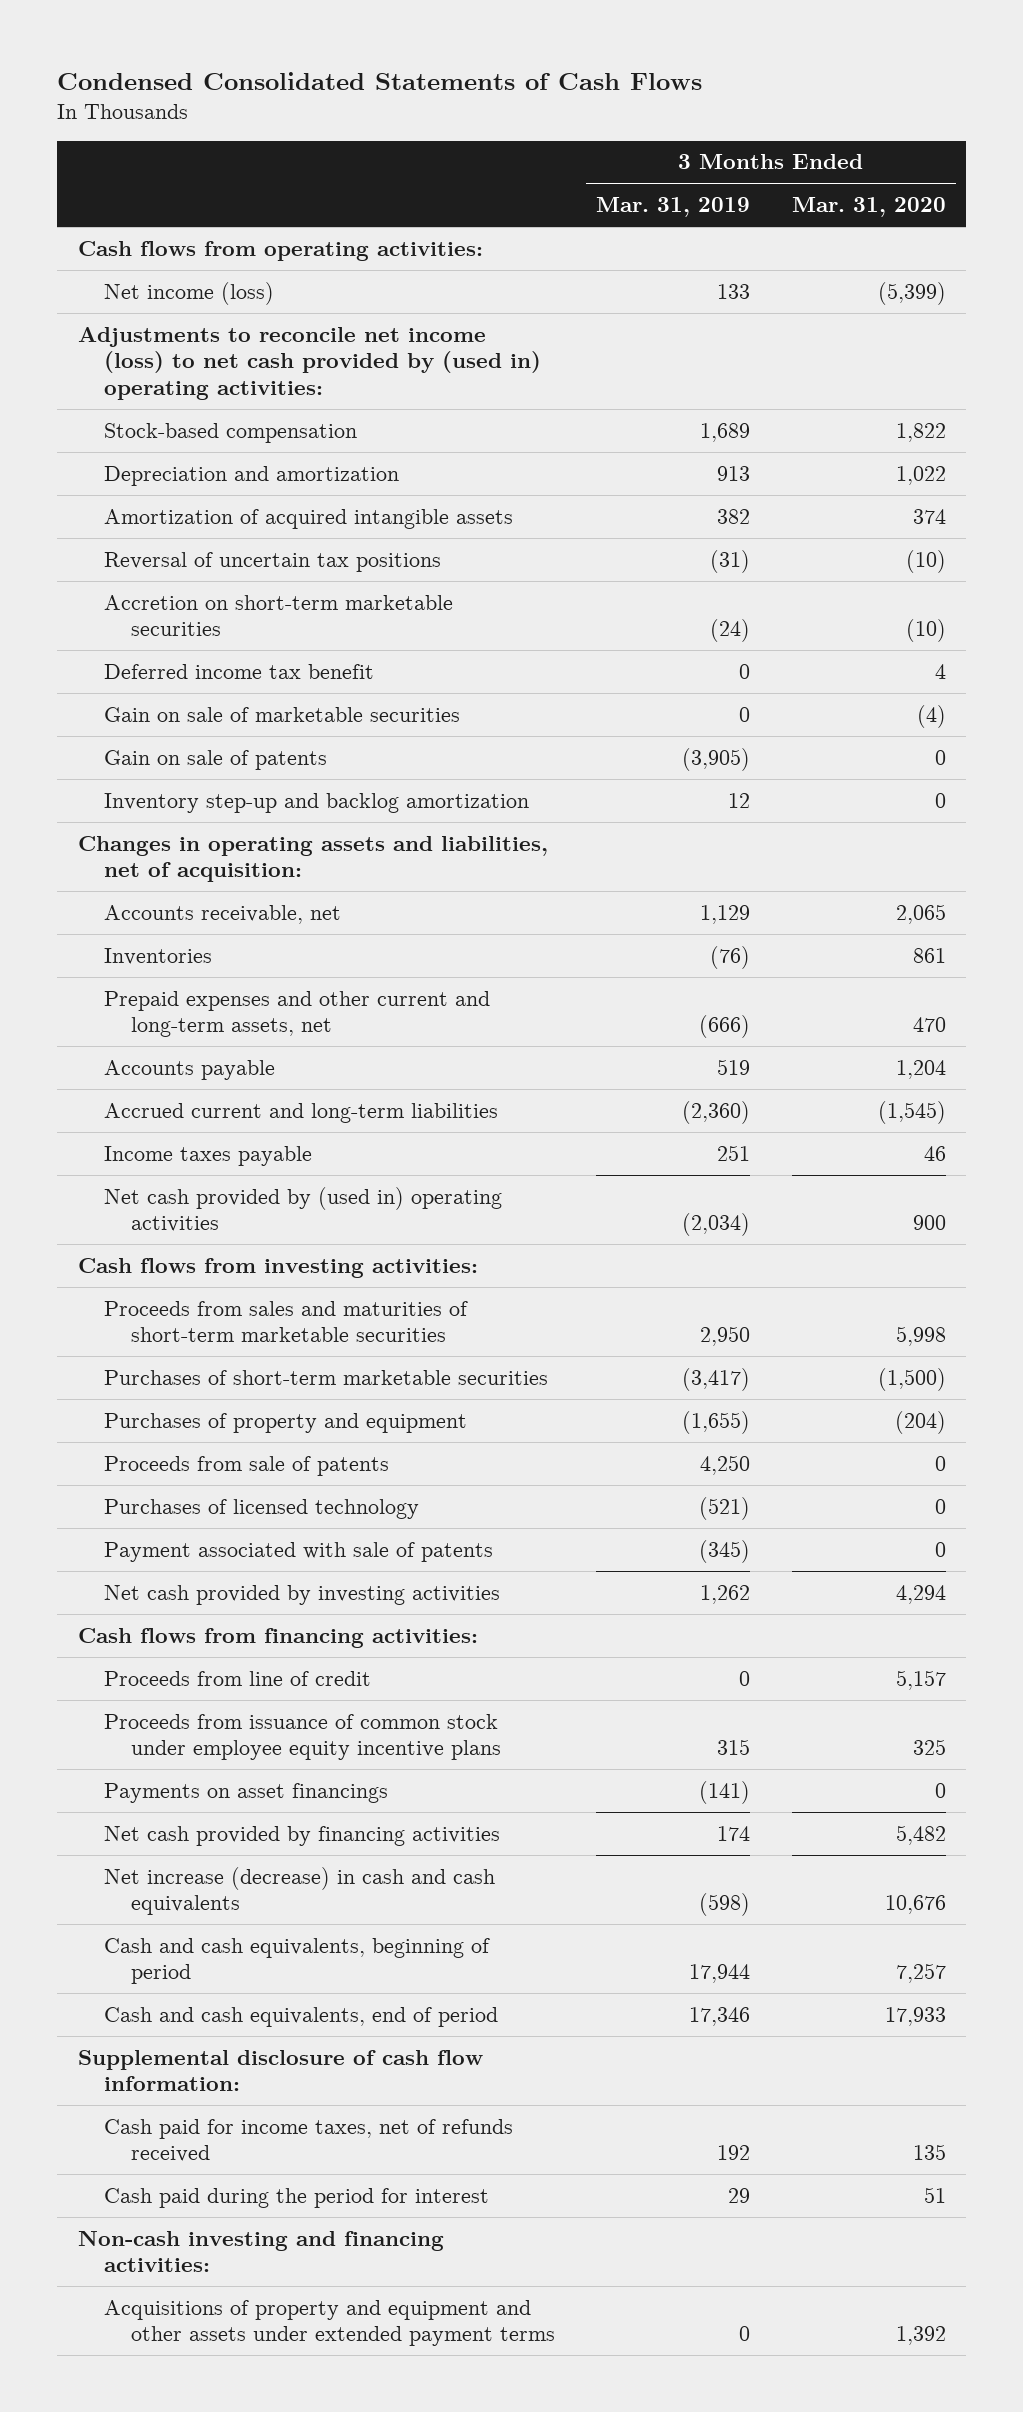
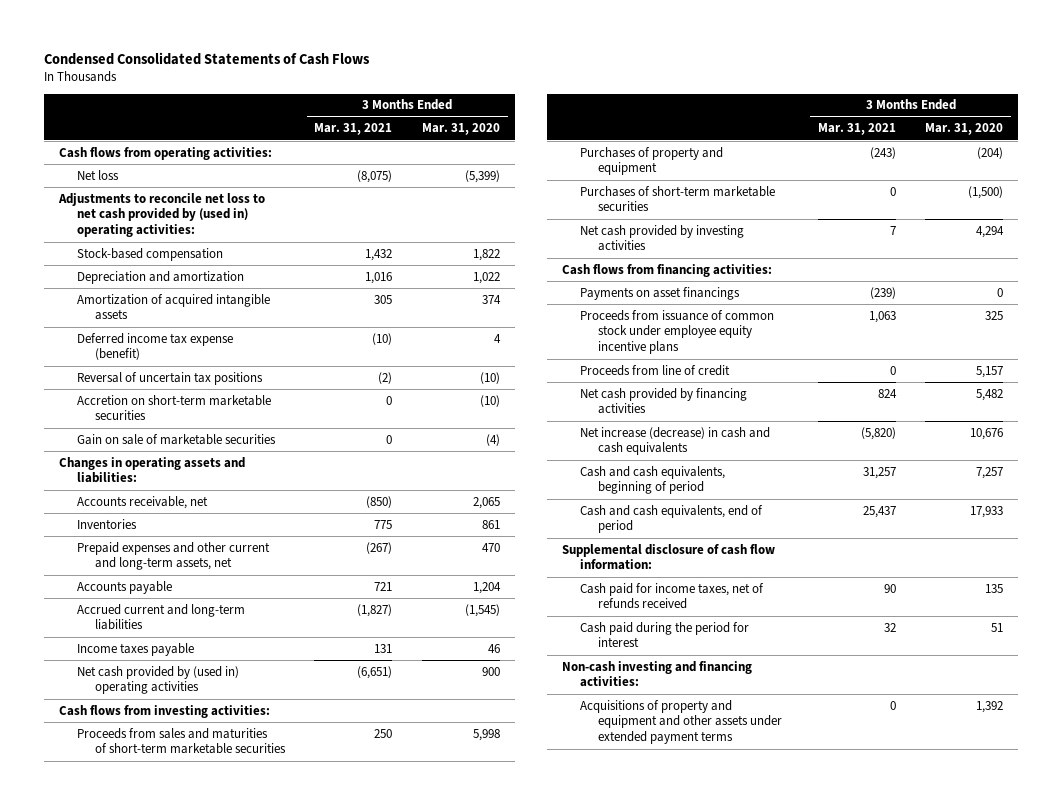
[596,197,751,218] Mar. 31, 2019 -> none
none -> [314,123,393,136] Mar. 31, 2021
[104,281,275,305] Net income (loss) -> [76,169,119,180] Net loss
[77,326,542,400] Adjustments to reconcile net income (loss) to net cash provided by (used in) operating activities: -> [57,192,265,238] Adjustments to reconcile net loss to net cash provided by (used in) operating activities:
none -> [76,332,233,361] Deferred income tax expense (benefit)
[104,663,375,679] Deferred income tax benefit -> none
[104,749,328,770] Gain on sale of patents -> none
[104,792,530,813] Inventory step-up and backlog amortization -> none
[77,835,548,883] Changes in operating assets and liabilities, net of acquisition: -> [58,456,245,484] Changes in operating assets and liabilities:
[104,1455,390,1476] Proceeds from sale of patents -> none
[104,1498,420,1519] Purchases of licensed technology -> none
[104,1541,494,1562] Payment associated with sale of patents -> none
[104,1369,549,1385] Purchases of short-term marketable securities -> [579,185,775,212] Purchases of short-term marketable securities
[104,1713,502,1761] Proceeds from issuance of common stock under employee equity incentive plans -> [579,309,774,355] Proceeds from issuance of common stock under employee equity incentive plans
[104,1670,372,1686] Proceeds from line of credit -> [579,364,730,376] Proceeds from line of credit

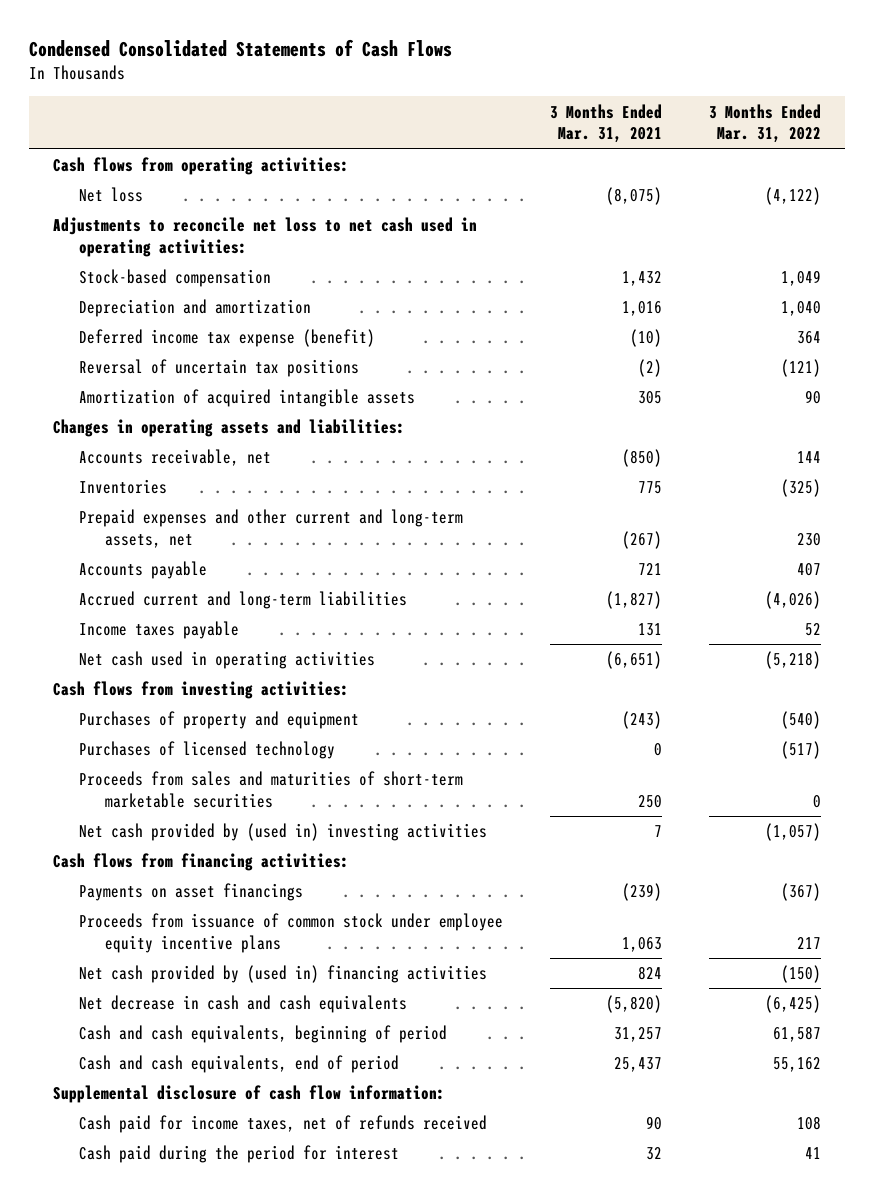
[422,123,501,136] Mar. 31, 2020 -> none
none -> [709,103,822,144] 3 Months Ended Mar. 31, 2022
[57,192,265,238] Adjustments to reconcile net loss to net cash provided by (used in) operating activities: -> [52,217,477,258] Adjustments to reconcile net loss to net cash used in operating activities:
[76,394,271,421] Accretion on short-term marketable securities -> none
[76,433,276,445] Gain on sale of marketable securities -> none
[76,293,270,321] Amortization of acquired intangible assets -> [78,389,415,408] Amortization of acquired intangible assets
[76,665,239,695] Net cash provided by (used in) operating activities -> [78,651,375,670] Net cash used in operating activities
[579,185,775,212] Purchases of short-term marketable securities -> none
none -> [78,741,335,760] Purchases of licensed technology
[76,727,286,755] Proceeds from sales and maturities of short-term marketable securities -> [78,771,463,809] Proceeds from sales and maturities of short-term marketable securities
[579,224,744,252] Net cash provided by investing activities -> [78,823,487,842] Net cash provided by (used in) investing activities
[579,364,730,376] Proceeds from line of credit -> none
[579,387,747,415] Net cash provided by financing activities -> [78,965,487,984] Net cash provided by (used in) financing activities
[579,426,770,456] Net increase (decrease) in cash and cash equivalents -> [78,995,407,1014] Net decrease in cash and cash equivalents
[561,660,752,688] Non-cash investing and financing activities: -> none
[579,699,783,745] Acquisitions of property and equipment and other assets under extended payment terms -> none

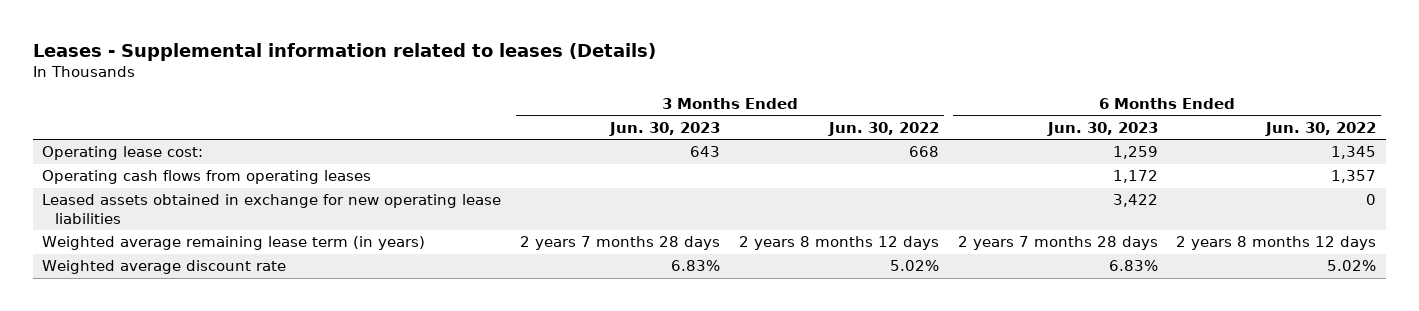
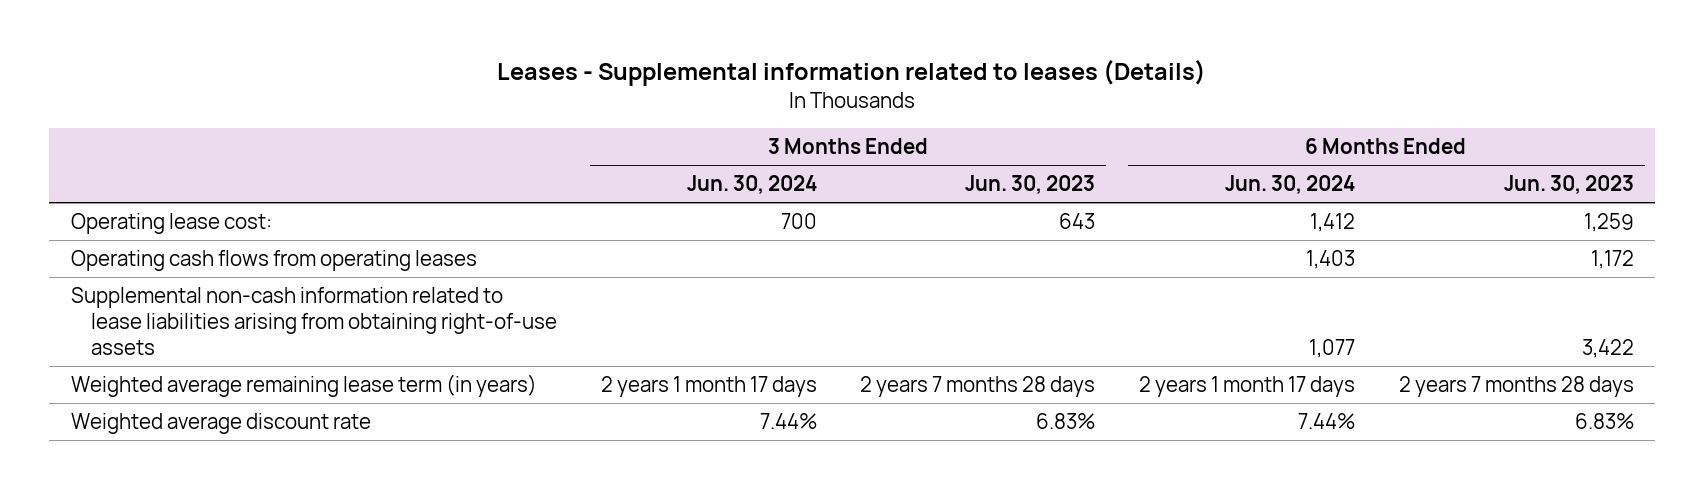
[827,121,939,136] Jun. 30, 2022 -> none
[1265,121,1377,136] Jun. 30, 2022 -> none
none -> [686,175,817,195] Jun. 30, 2024
none -> [1225,175,1356,195] Jun. 30, 2024
[42,194,502,224] Leased assets obtained in exchange for new operating lease liabilities -> [70,287,558,355] Supplemental non-cash information related to lease liabilities arising from obtaining right-of-use assets

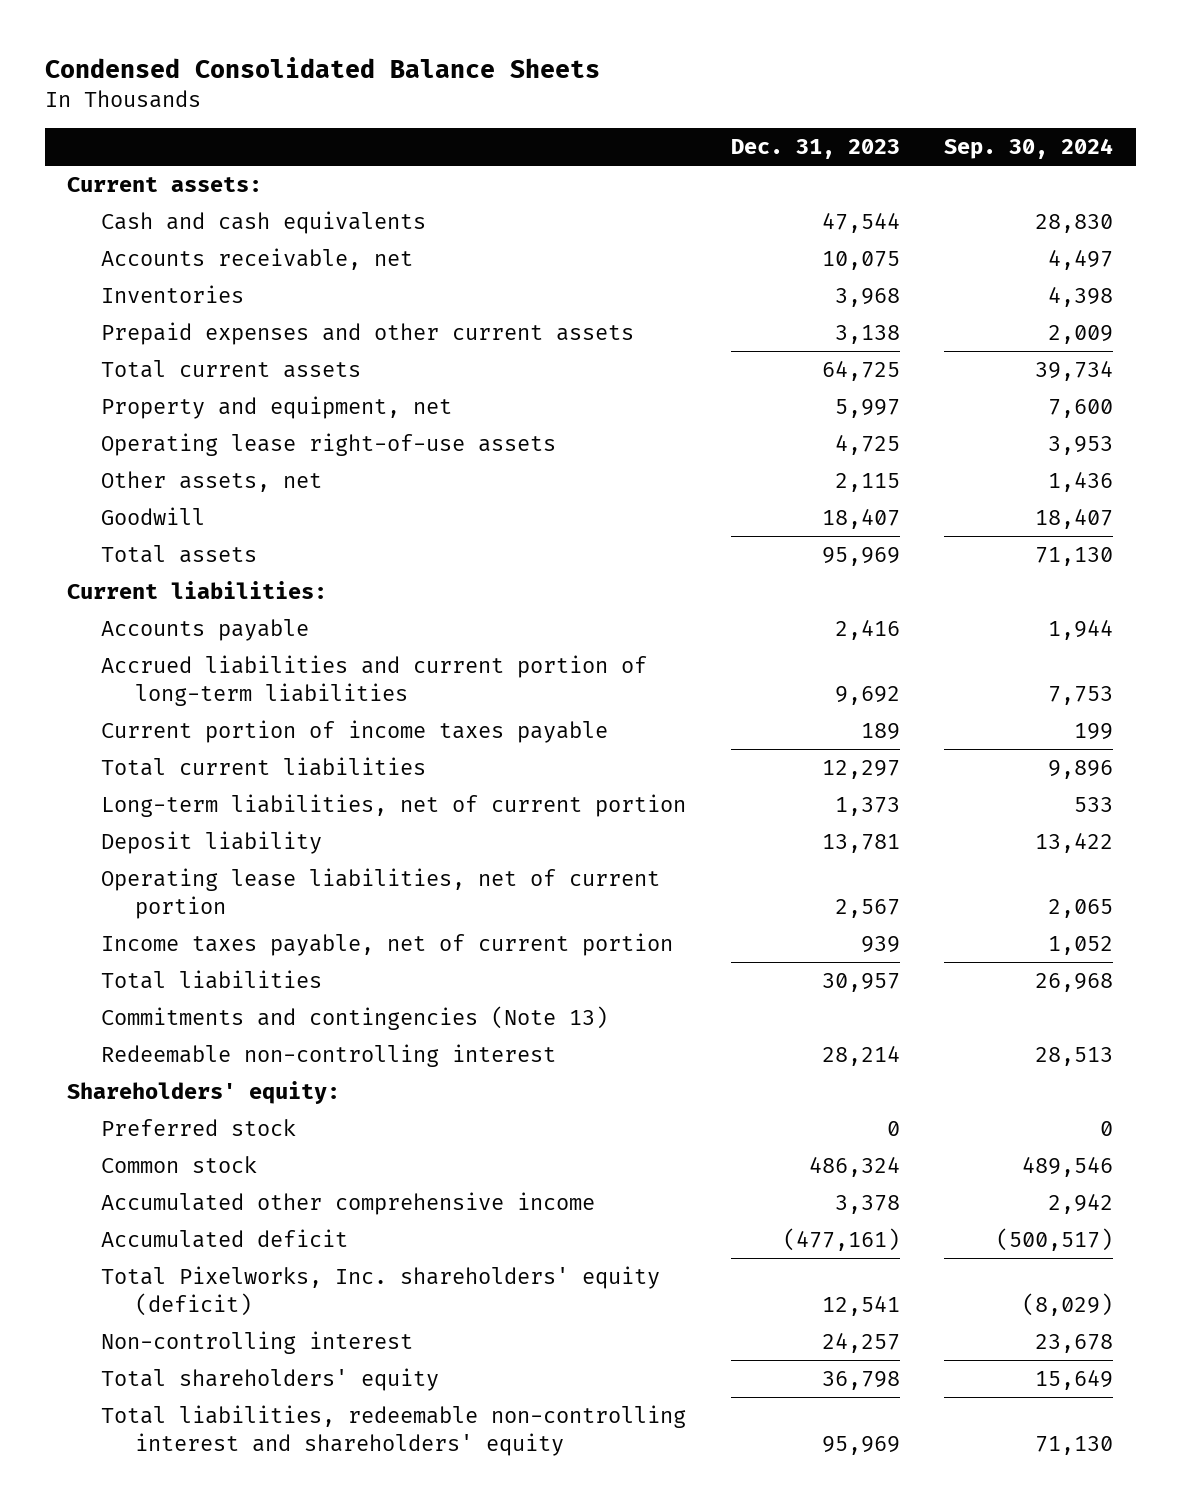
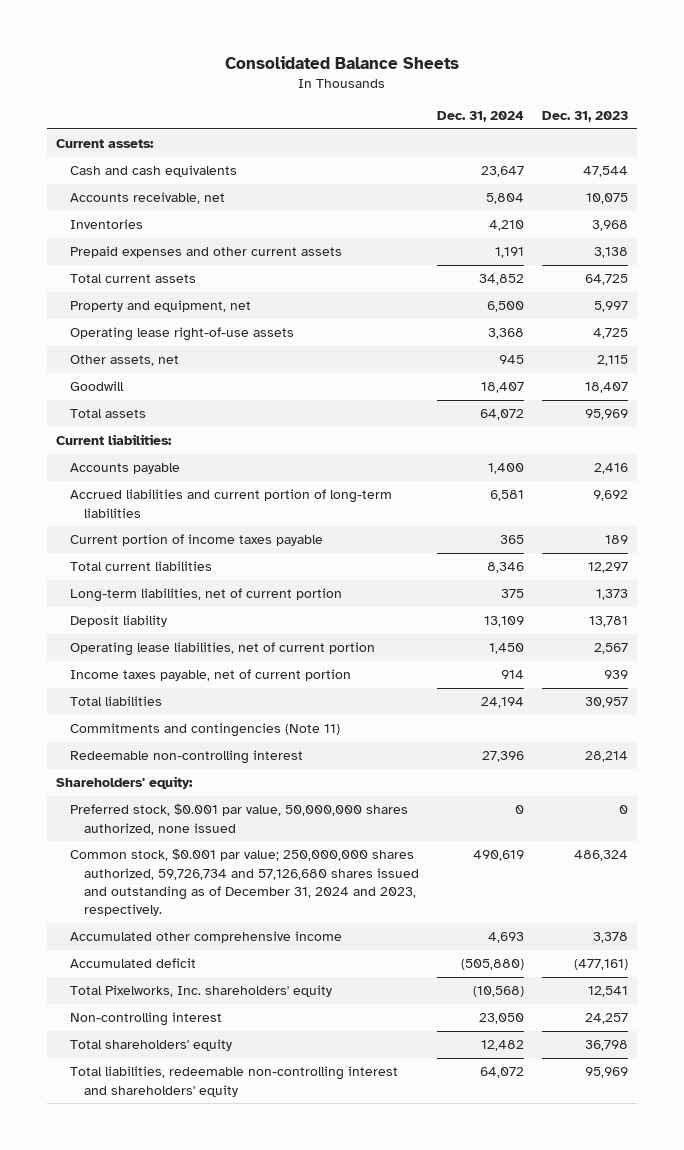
[44,57,600,79] Condensed Consolidated Balance Sheets -> [225,55,460,69] Consolidated Balance Sheets
[944,138,1114,160] Sep. 30, 2024 -> none
none -> [437,111,525,123] Dec. 31, 2024
[101,1005,609,1030] Commitments and contingencies (Note 13) -> [70,723,341,738] Commitments and contingencies (Note 11)
[101,1118,297,1136] Preferred stock -> [70,803,409,835] Preferred stock, $0.001 par value, 50,000,000 shares authorized, none issued
[101,1155,258,1173] Common stock -> [70,848,420,917] Common stock, $0.001 par value; 250,000,000 shares authorized, 59,726,734 and 57,126,680 shares issued and outstanding as of December 31, 2024 and 2023, respectively.
[101,1265,661,1316] Total Pixelworks, Inc. shareholders' equity (deficit) -> [70,985,333,998] Total Pixelworks, Inc. shareholders' equity

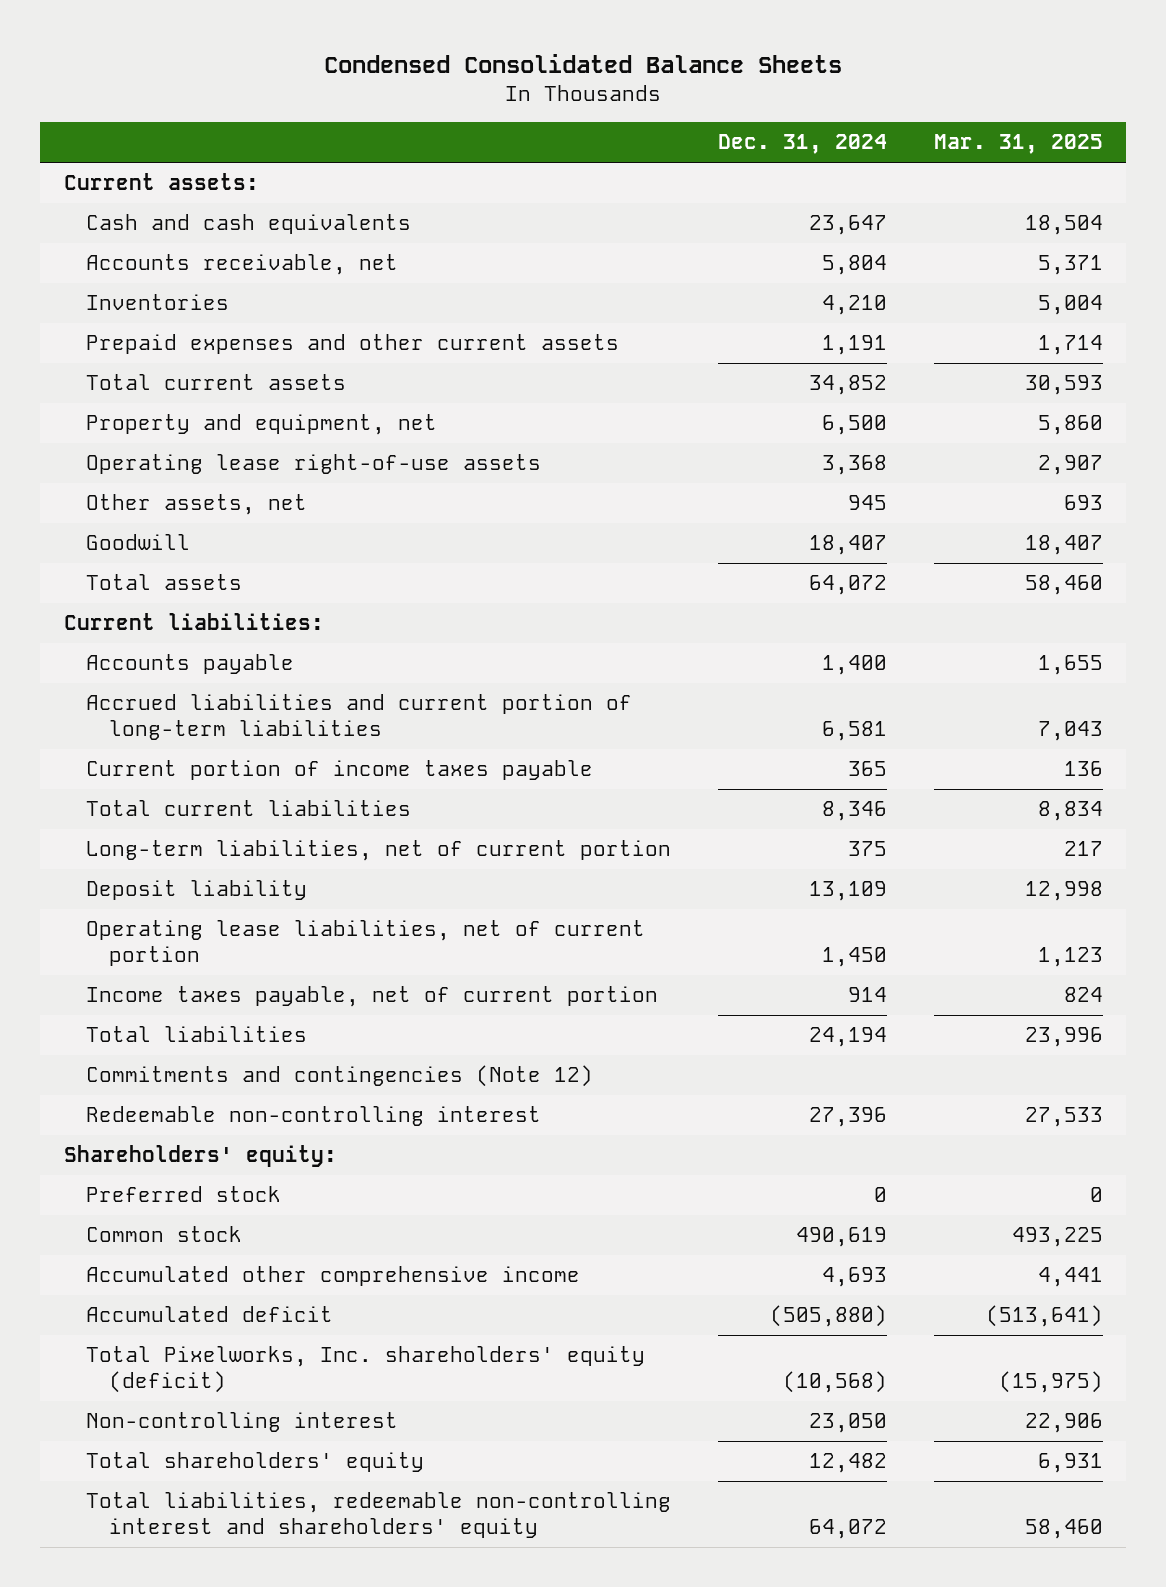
[225,55,460,69] Consolidated Balance Sheets -> [324,53,843,73] Condensed Consolidated Balance Sheets
[542,111,629,123] Dec. 31, 2023 -> none
none -> [933,134,1103,155] Mar. 31, 2025
[70,723,341,738] Commitments and contingencies (Note 11) -> [86,1065,594,1088] Commitments and contingencies (Note 12)
[70,803,409,835] Preferred stock, $0.001 par value, 50,000,000 shares authorized, none issued -> [86,1186,282,1203] Preferred stock
[70,848,420,917] Common stock, $0.001 par value; 250,000,000 shares authorized, 59,726,734 and 57,126,680 shares issued and outstanding as of December 31, 2024 and 2023, respectively. -> [86,1226,243,1243] Common stock
[70,985,333,998] Total Pixelworks, Inc. shareholders' equity -> [86,1346,646,1394] Total Pixelworks, Inc. shareholders' equity (deficit)

